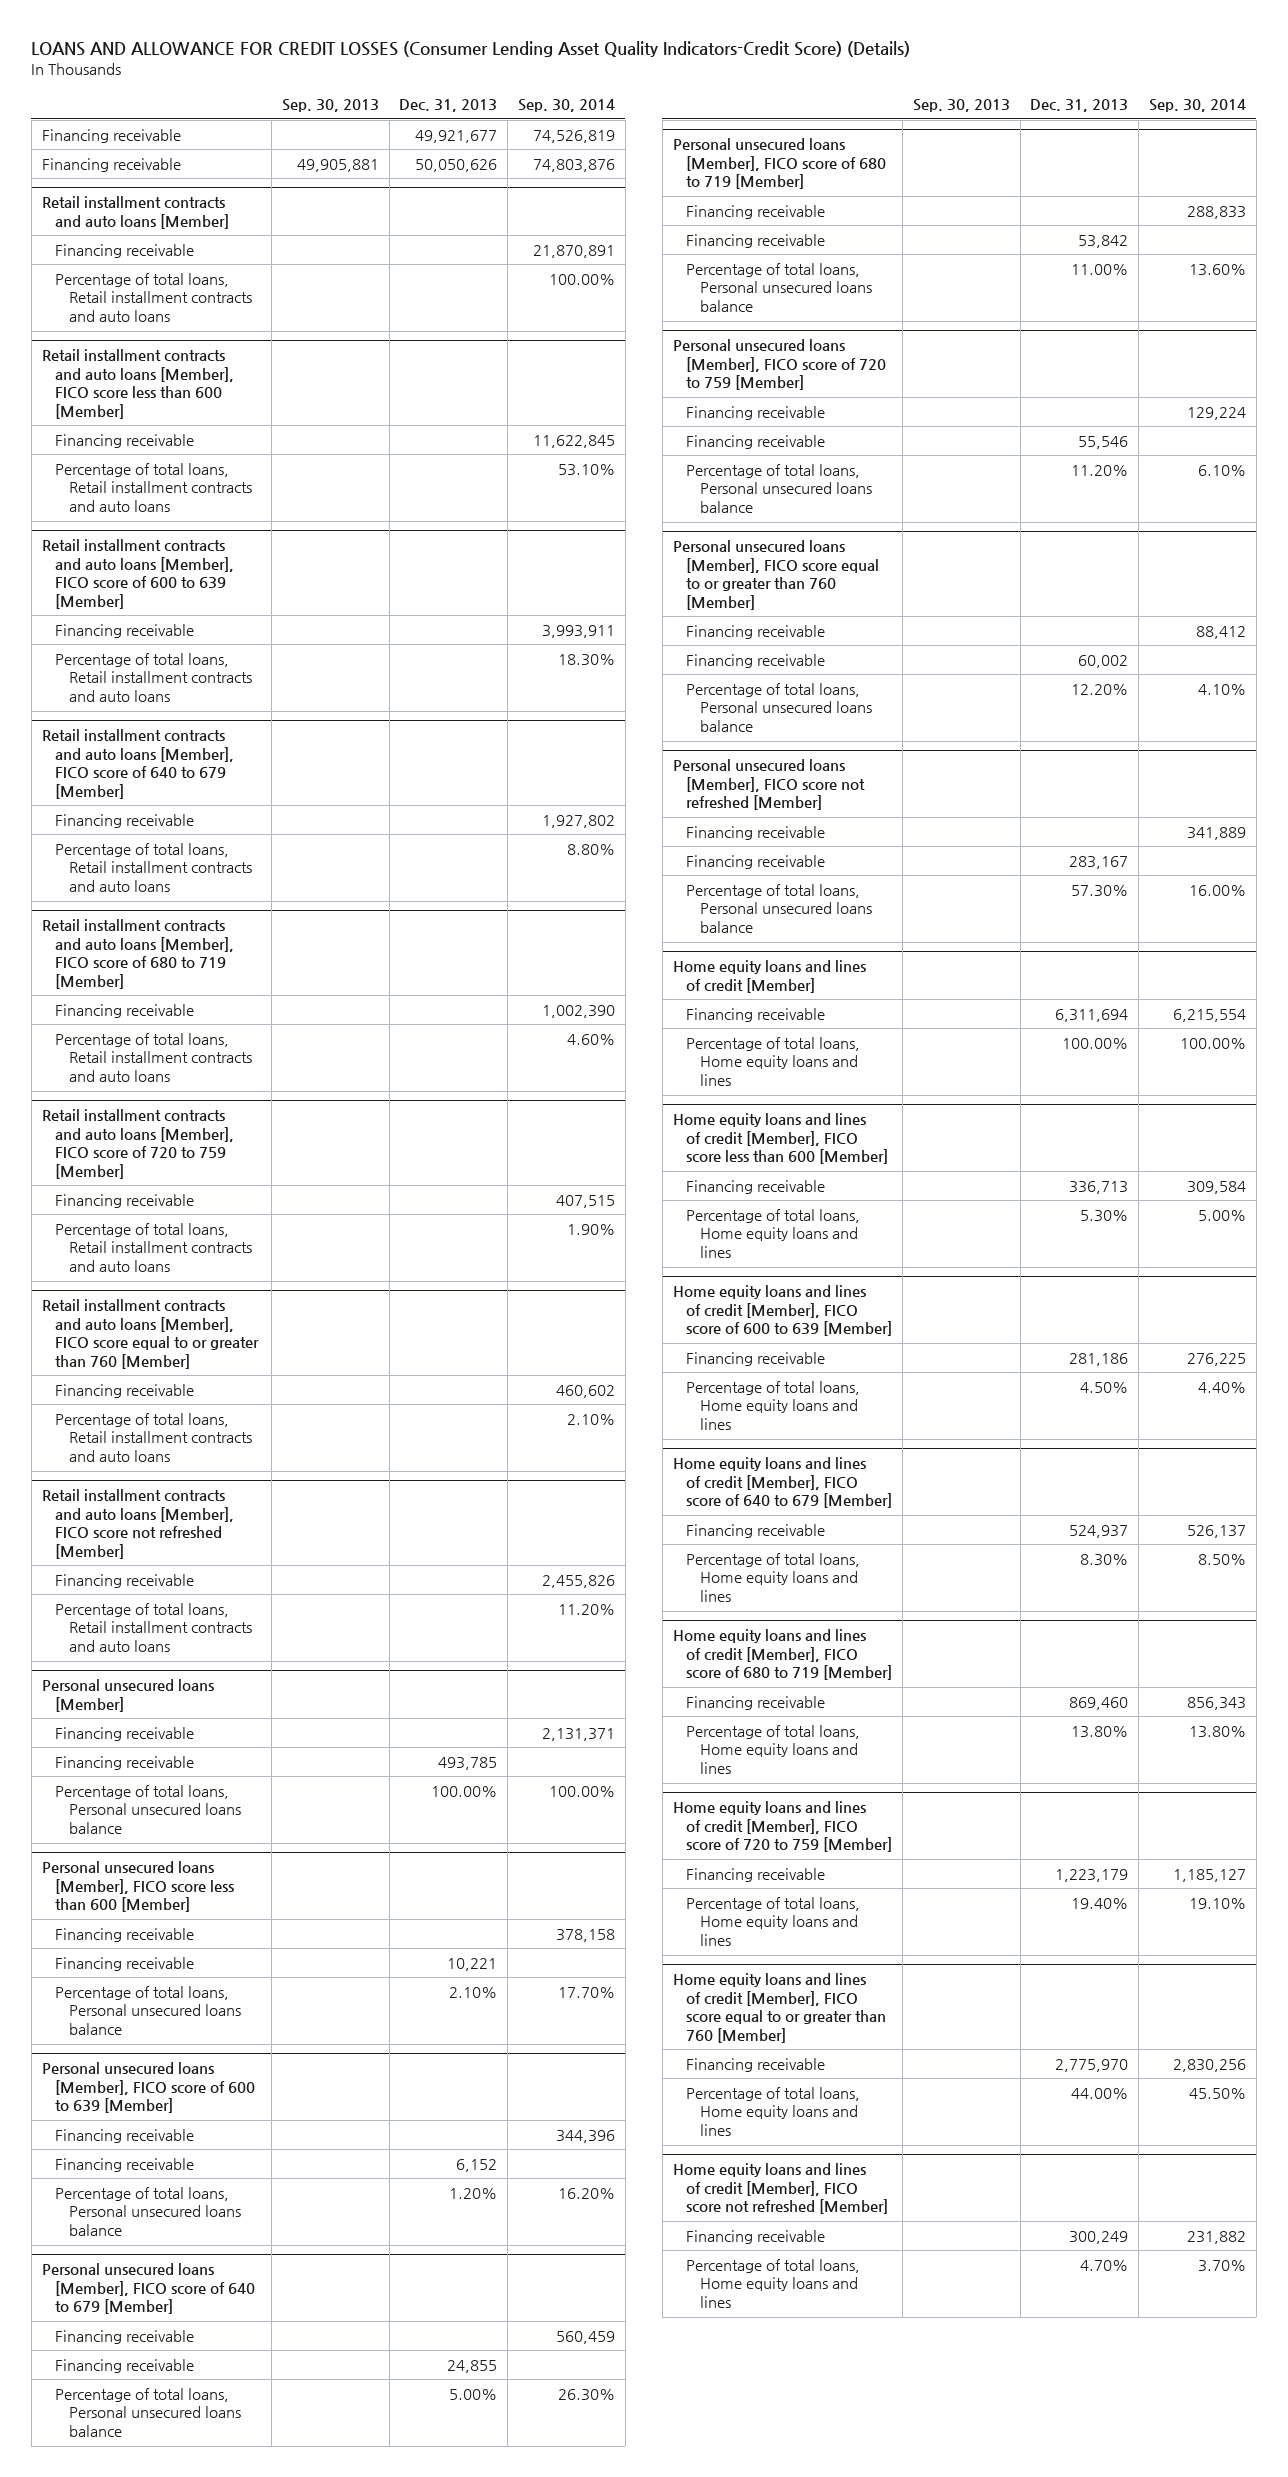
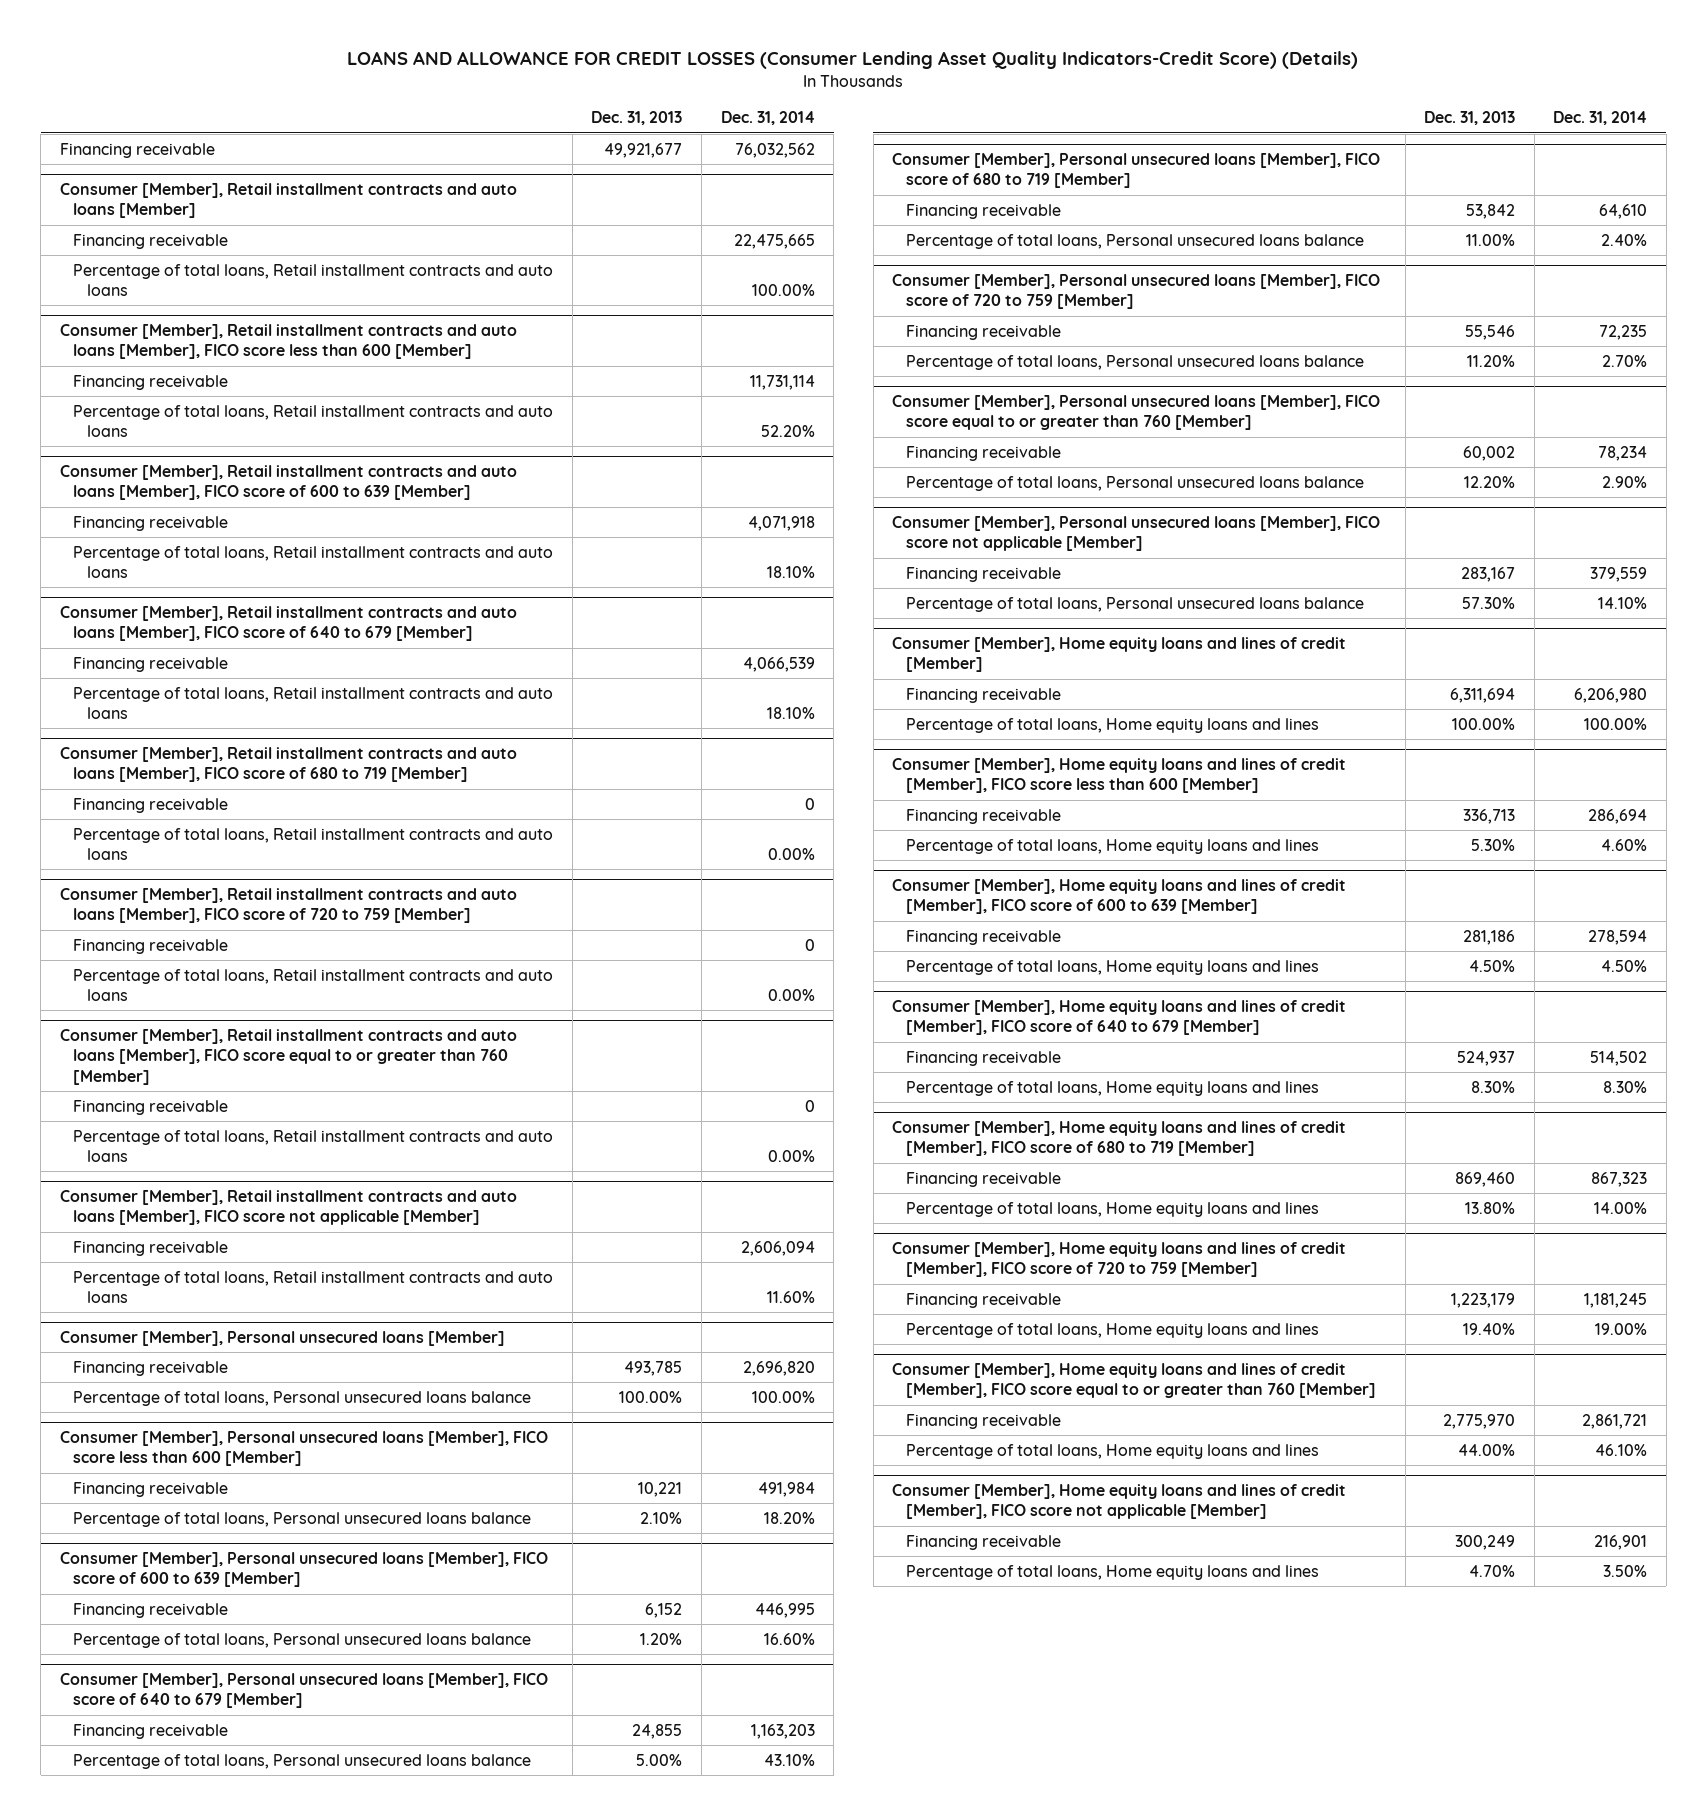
[281,99,379,113] Sep. 30, 2013 -> none
[517,99,615,113] Sep. 30, 2014 -> none
none -> [720,111,815,126] Dec. 31, 2014
[41,157,181,172] Financing receivable -> none
[41,196,230,229] Retail installment contracts and auto loans [Member] -> [59,182,517,219] Consumer [Member], Retail installment contracts and auto loans [Member]
[41,349,235,419] Retail installment contracts and auto loans [Member], FICO score less than 600 [Member] -> [59,323,517,360] Consumer [Member], Retail installment contracts and auto loans [Member], FICO score less than 600 [Member]
[41,539,235,609] Retail installment contracts and auto loans [Member], FICO score of 600 to 639 [Member] -> [59,464,517,501] Consumer [Member], Retail installment contracts and auto loans [Member], FICO score of 600 to 639 [Member]
[41,729,235,799] Retail installment contracts and auto loans [Member], FICO score of 640 to 679 [Member] -> [59,605,517,642] Consumer [Member], Retail installment contracts and auto loans [Member], FICO score of 640 to 679 [Member]
[41,919,235,989] Retail installment contracts and auto loans [Member], FICO score of 680 to 719 [Member] -> [59,746,517,783] Consumer [Member], Retail installment contracts and auto loans [Member], FICO score of 680 to 719 [Member]
[41,1109,235,1179] Retail installment contracts and auto loans [Member], FICO score of 720 to 759 [Member] -> [59,887,517,924] Consumer [Member], Retail installment contracts and auto loans [Member], FICO score of 720 to 759 [Member]
[41,1299,260,1369] Retail installment contracts and auto loans [Member], FICO score equal to or greater than 760 [Member] -> [59,1028,517,1085] Consumer [Member], Retail installment contracts and auto loans [Member], FICO score equal to or greater than 760 [Member]
[41,1489,235,1559] Retail installment contracts and auto loans [Member], FICO score not refreshed [Member] -> [59,1189,517,1226] Consumer [Member], Retail installment contracts and auto loans [Member], FICO score not applicable [Member]
[55,1726,195,1741] Financing receivable -> none
[41,1679,214,1712] Personal unsecured loans [Member] -> [59,1330,505,1346] Consumer [Member], Personal unsecured loans [Member]
[55,1927,195,1942] Financing receivable -> none
[41,1861,235,1913] Personal unsecured loans [Member], FICO score less than 600 [Member] -> [59,1430,548,1467] Consumer [Member], Personal unsecured loans [Member], FICO score less than 600 [Member]
[55,2128,195,2143] Financing receivable -> none
[41,2062,256,2114] Personal unsecured loans [Member], FICO score of 600 to 639 [Member] -> [59,1551,548,1588] Consumer [Member], Personal unsecured loans [Member], FICO score of 600 to 639 [Member]
[55,2329,195,2344] Financing receivable -> none
[41,2263,256,2315] Personal unsecured loans [Member], FICO score of 640 to 679 [Member] -> [59,1672,548,1709] Consumer [Member], Personal unsecured loans [Member], FICO score of 640 to 679 [Member]
[686,204,826,219] Financing receivable -> none
[672,138,887,190] Personal unsecured loans [Member], FICO score of 680 to 719 [Member] -> [892,152,1381,189] Consumer [Member], Personal unsecured loans [Member], FICO score of 680 to 719 [Member]
[686,405,826,420] Financing receivable -> none
[672,339,887,391] Personal unsecured loans [Member], FICO score of 720 to 759 [Member] -> [892,273,1381,310] Consumer [Member], Personal unsecured loans [Member], FICO score of 720 to 759 [Member]
[686,624,826,639] Financing receivable -> none
[672,540,880,610] Personal unsecured loans [Member], FICO score equal to or greater than 760 [Member] -> [892,394,1381,431] Consumer [Member], Personal unsecured loans [Member], FICO score equal to or greater than 760 [Member]
[686,825,826,840] Financing receivable -> none
[672,759,866,811] Personal unsecured loans [Member], FICO score not refreshed [Member] -> [892,515,1381,552] Consumer [Member], Personal unsecured loans [Member], FICO score not applicable [Member]
[672,960,866,993] Home equity loans and lines of credit [Member] -> [892,636,1347,673] Consumer [Member], Home equity loans and lines of credit [Member]
[672,1113,889,1165] Home equity loans and lines of credit [Member], FICO score less than 600 [Member] -> [892,757,1347,794] Consumer [Member], Home equity loans and lines of credit [Member], FICO score less than 600 [Member]
[672,1285,893,1337] Home equity loans and lines of credit [Member], FICO score of 600 to 639 [Member] -> [892,878,1347,915] Consumer [Member], Home equity loans and lines of credit [Member], FICO score of 600 to 639 [Member]
[672,1457,893,1509] Home equity loans and lines of credit [Member], FICO score of 640 to 679 [Member] -> [892,999,1347,1036] Consumer [Member], Home equity loans and lines of credit [Member], FICO score of 640 to 679 [Member]
[672,1629,893,1681] Home equity loans and lines of credit [Member], FICO score of 680 to 719 [Member] -> [892,1120,1347,1157] Consumer [Member], Home equity loans and lines of credit [Member], FICO score of 680 to 719 [Member]
[672,1801,893,1853] Home equity loans and lines of credit [Member], FICO score of 720 to 759 [Member] -> [892,1241,1347,1278] Consumer [Member], Home equity loans and lines of credit [Member], FICO score of 720 to 759 [Member]
[672,1973,887,2043] Home equity loans and lines of credit [Member], FICO score equal to or greater than 760 [Member] -> [892,1362,1377,1399] Consumer [Member], Home equity loans and lines of credit [Member], FICO score equal to or greater than 760 [Member]
[672,2163,889,2215] Home equity loans and lines of credit [Member], FICO score not refreshed [Member] -> [892,1483,1347,1520] Consumer [Member], Home equity loans and lines of credit [Member], FICO score not applicable [Member]

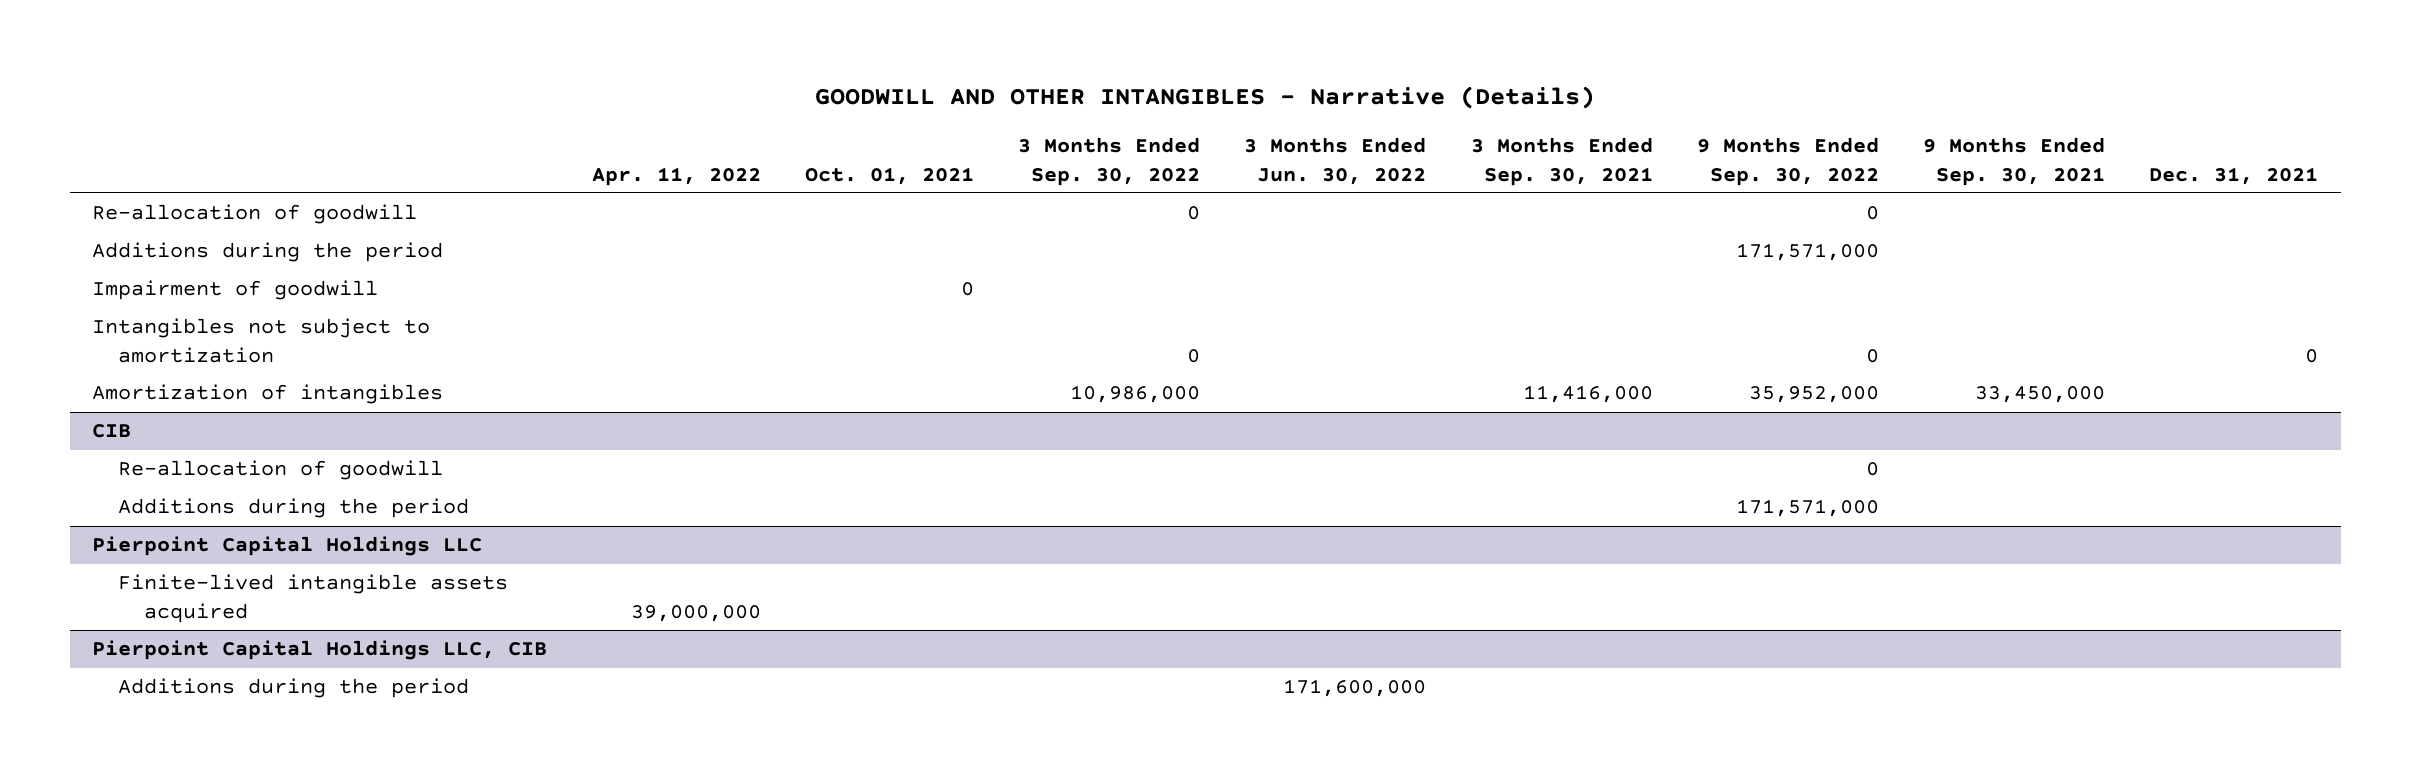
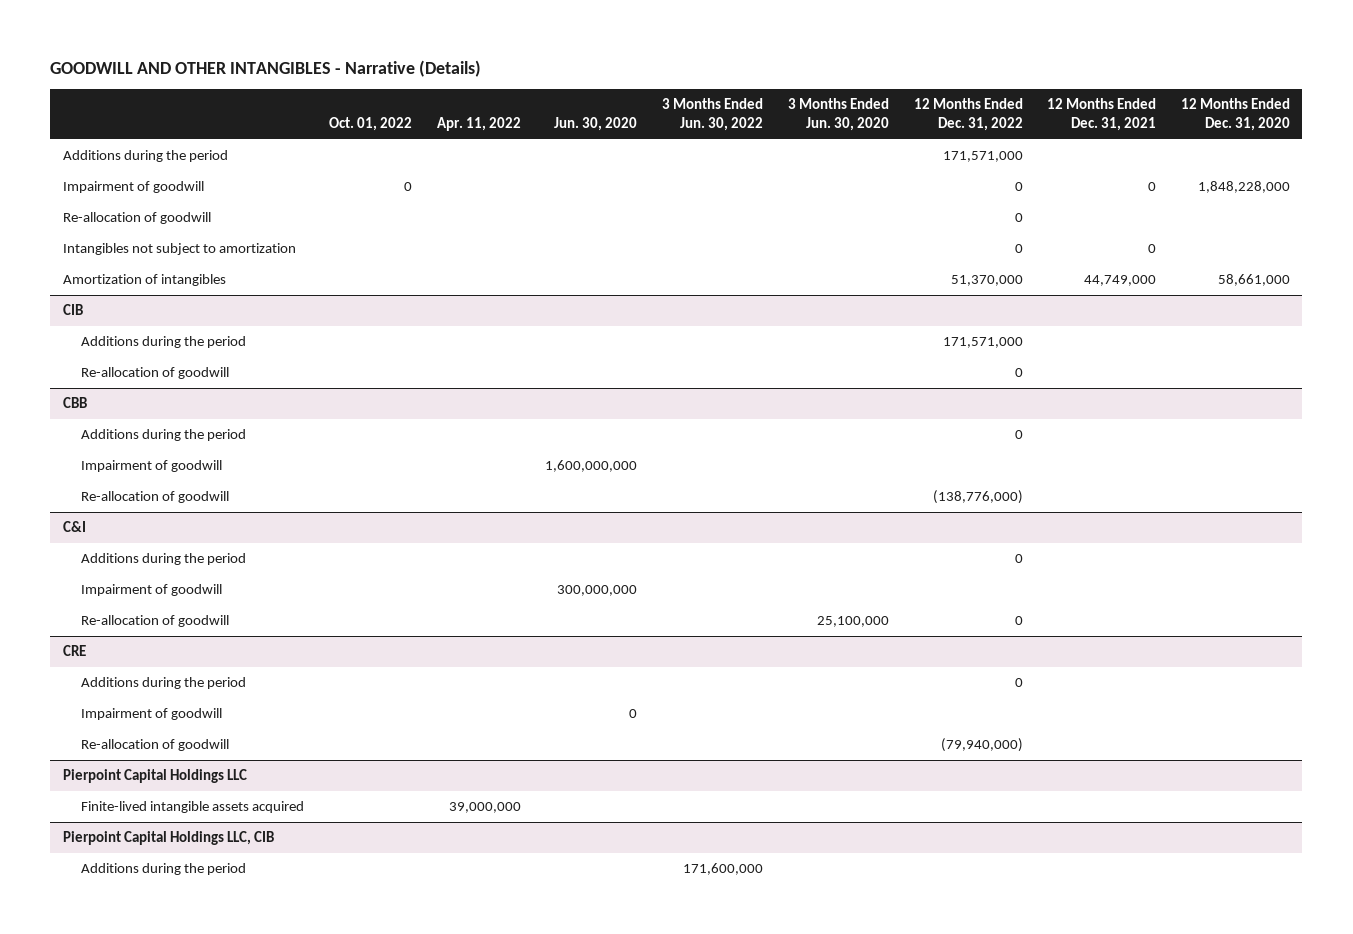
[804,166,974,185] Oct. 01, 2021 -> none
[1018,136,1201,186] 3 Months Ended Sep. 30, 2022 -> none
[1470,136,1653,186] 3 Months Ended Sep. 30, 2021 -> none
[1696,136,1879,186] 9 Months Ended Sep. 30, 2022 -> none
[1923,136,2106,186] 9 Months Ended Sep. 30, 2021 -> none
[2149,166,2319,185] Dec. 31, 2021 -> none
none -> [328,117,412,132] Oct. 01, 2022
none -> [554,117,638,132] Jun. 30, 2020
none -> [787,98,889,132] 3 Months Ended Jun. 30, 2020
none -> [913,98,1023,132] 12 Months Ended Dec. 31, 2022
none -> [1047,98,1157,132] 12 Months Ended Dec. 31, 2021
none -> [1181,98,1291,132] 12 Months Ended Dec. 31, 2020
[92,204,418,225] Re-allocation of goodwill -> [62,212,211,225] Re-allocation of goodwill
[118,460,444,481] Re-allocation of goodwill -> [81,367,230,380] Re-allocation of goodwill
none -> [62,397,87,409] CBB
none -> [81,429,247,442] Additions during the period
none -> [81,460,223,473] Impairment of goodwill
none -> [81,491,230,504] Re-allocation of goodwill
none -> [62,521,86,533] C&I
none -> [81,553,247,566] Additions during the period
none -> [81,584,223,597] Impairment of goodwill
none -> [81,615,230,628] Re-allocation of goodwill
none -> [62,645,86,657] CRE
none -> [81,677,247,690] Additions during the period
none -> [81,708,223,721] Impairment of goodwill
none -> [81,739,230,752] Re-allocation of goodwill

